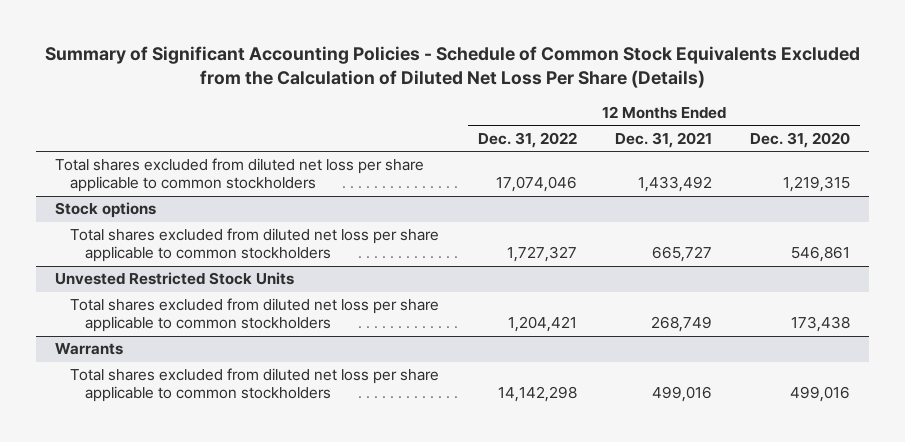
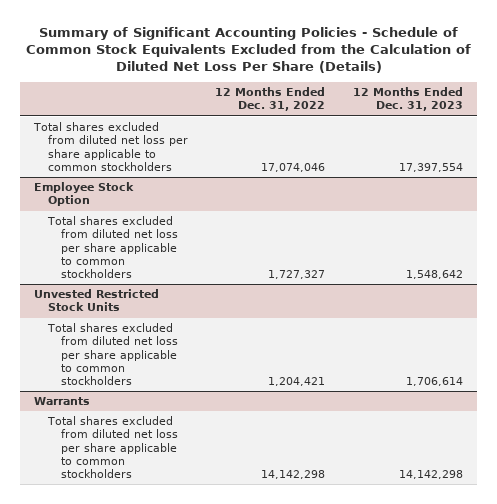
[614,132,712,149] Dec. 31, 2021 -> none
[749,132,850,149] Dec. 31, 2020 -> none
none -> [353,87,464,112] 12 Months Ended Dec. 31, 2023
[55,202,157,219] Stock options -> [33,182,134,207] Employee Stock Option

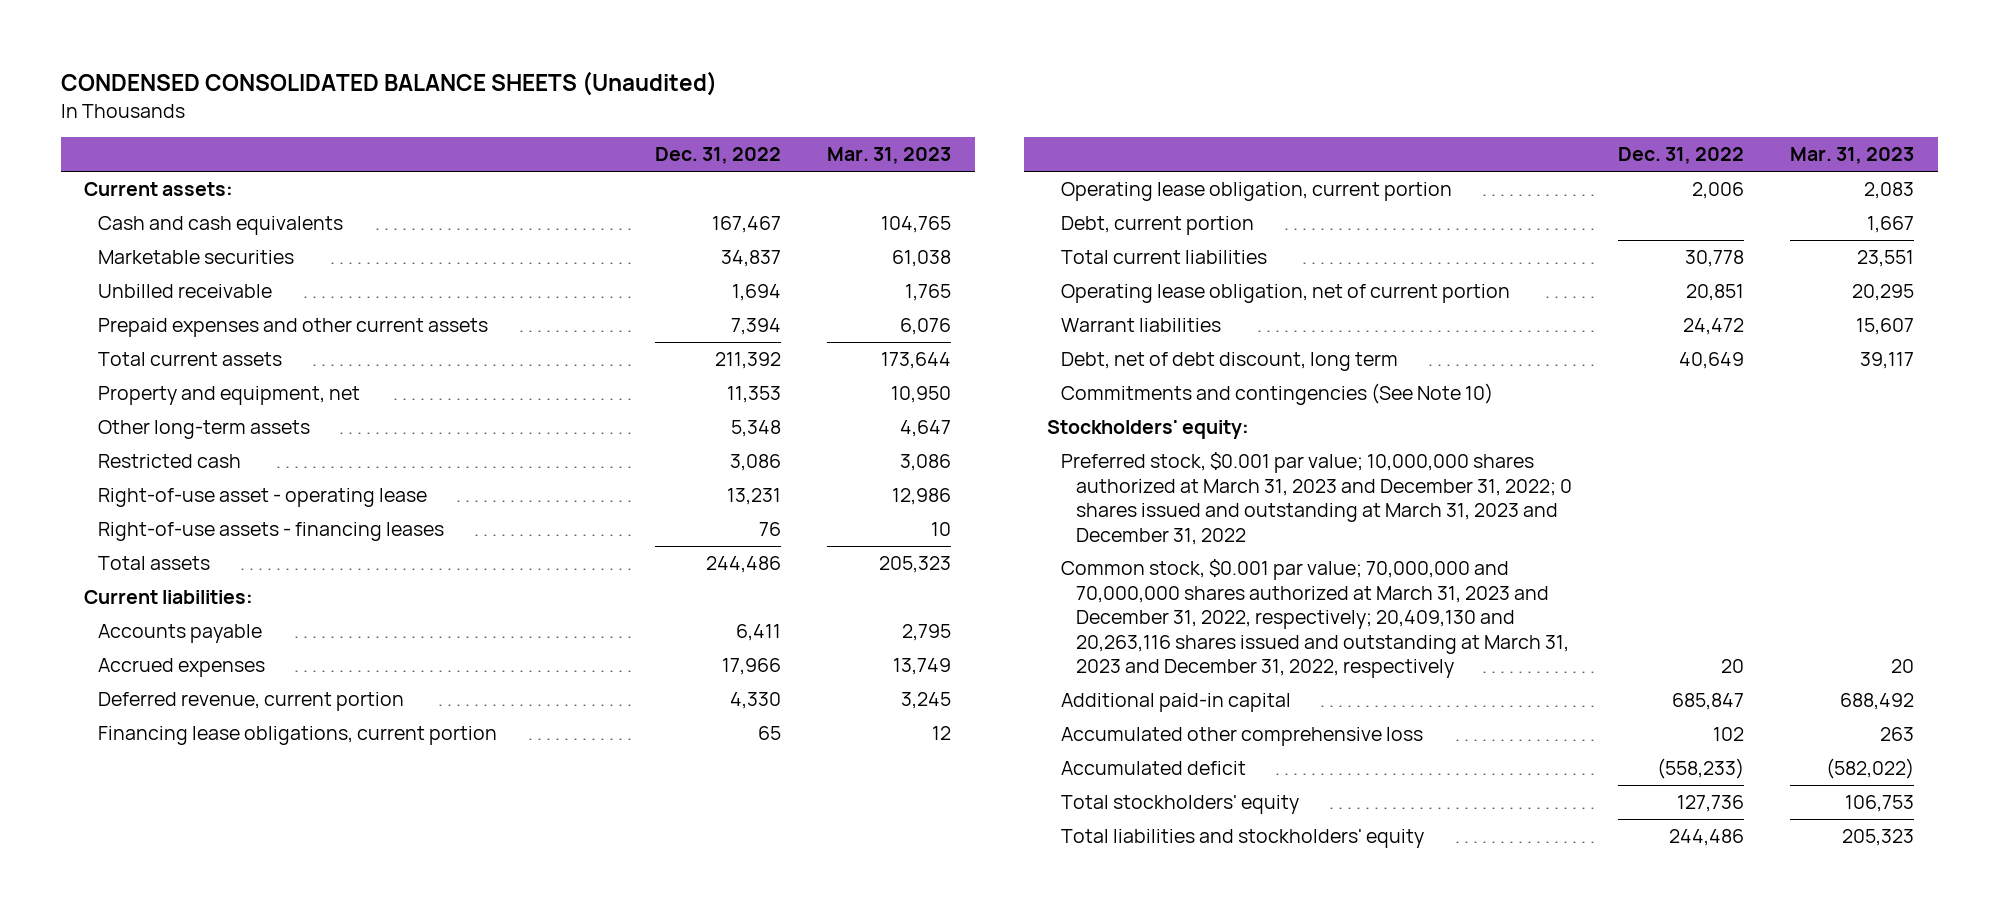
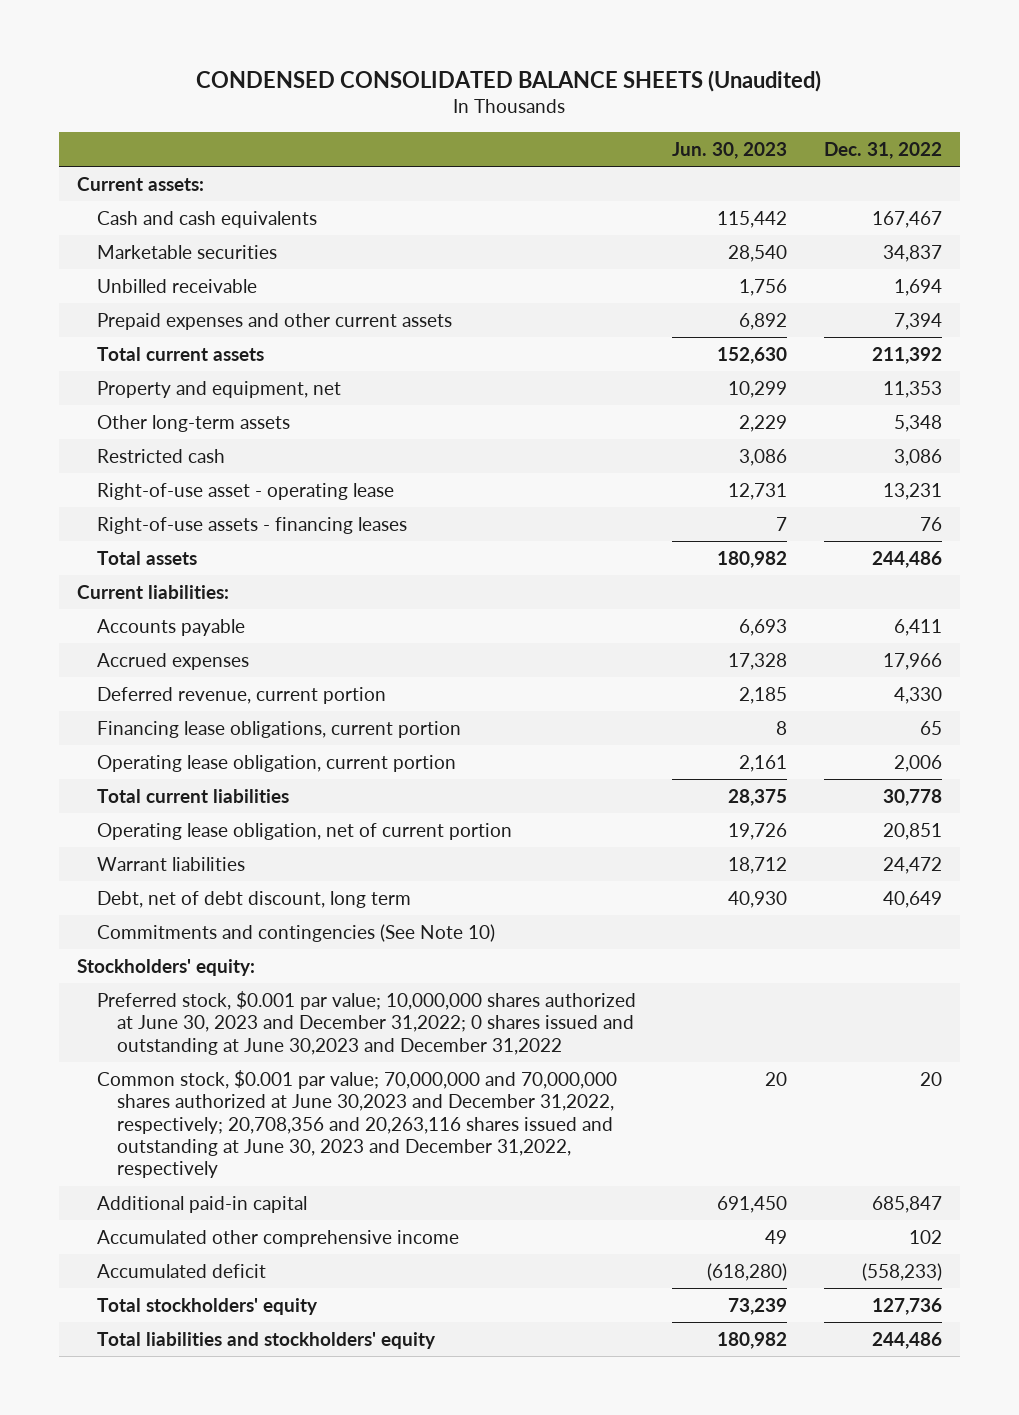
[827,147,952,165] Mar. 31, 2023 -> none
none -> [672,141,788,159] Jun. 30, 2023
[1061,216,1255,236] Debt, current portion -> none
[1061,452,1572,545] Preferred stock, $0.001 par value; 10,000,000 shares authorized at March 31, 2023 and December 31, 2022; 0 shares issued and outstanding at March 31, 2023 and December 31, 2022 -> [97,990,637,1055] Preferred stock, $0.001 par value; 10,000,000 shares authorized at June 30, 2023 and December 31,2022; 0 shares issued and outstanding at June 30,2023 and December 31,2022
[1061,559,1569,679] Common stock, $0.001 par value; 70,000,000 and 70,000,000 shares authorized at March 31, 2023 and December 31, 2022, respectively; 20,409,130 and 20,263,116 shares issued and outstanding at March 31, 2023 and December 31, 2022, respectively -> [97,1069,618,1179] Common stock, $0.001 par value; 70,000,000 and 70,000,000 shares authorized at June 30,2023 and December 31,2022, respectively; 20,708,356 and 20,263,116 shares issued and outstanding at June 30, 2023 and December 31,2022, respectively
[1061,727,1424,747] Accumulated other comprehensive loss -> [97,1229,460,1247] Accumulated other comprehensive income

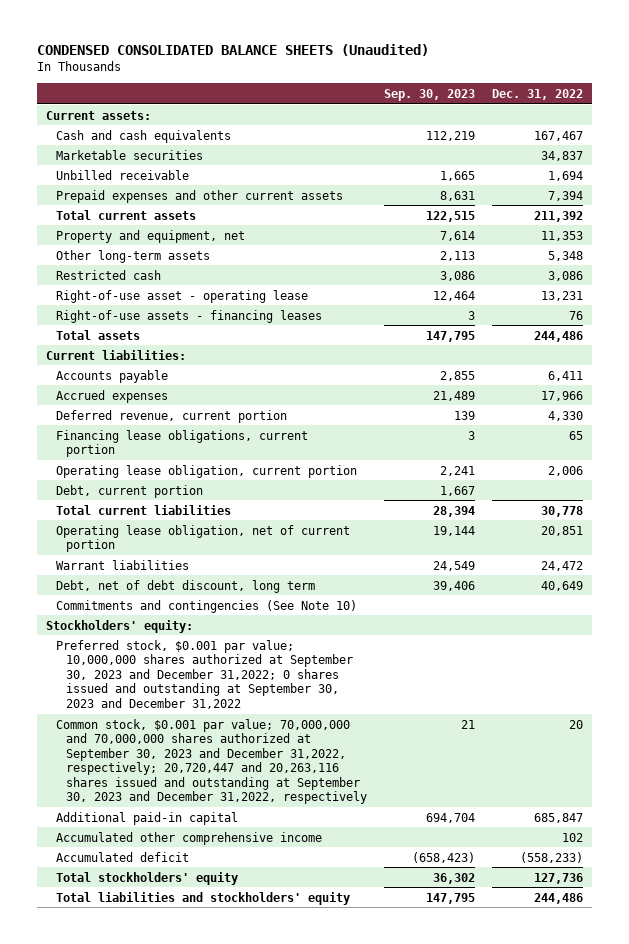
[672,141,788,159] Jun. 30, 2023 -> none
none -> [383,88,475,101] Sep. 30, 2023
none -> [55,484,203,498] Debt, current portion
[97,990,637,1055] Preferred stock, $0.001 par value; 10,000,000 shares authorized at June 30, 2023 and December 31,2022; 0 shares issued and outstanding at June 30,2023 and December 31,2022 -> [55,639,353,709] Preferred stock, $0.001 par value; 10,000,000 shares authorized at September 30, 2023 and December 31,2022; 0 shares issued and outstanding at September 30, 2023 and December 31,2022
[97,1069,618,1179] Common stock, $0.001 par value; 70,000,000 and 70,000,000 shares authorized at June 30,2023 and December 31,2022, respectively; 20,708,356 and 20,263,116 shares issued and outstanding at June 30, 2023 and December 31,2022, respectively -> [55,718,367,805] Common stock, $0.001 par value; 70,000,000 and 70,000,000 shares authorized at September 30, 2023 and December 31,2022, respectively; 20,720,447 and 20,263,116 shares issued and outstanding at September 30, 2023 and December 31,2022, respectively

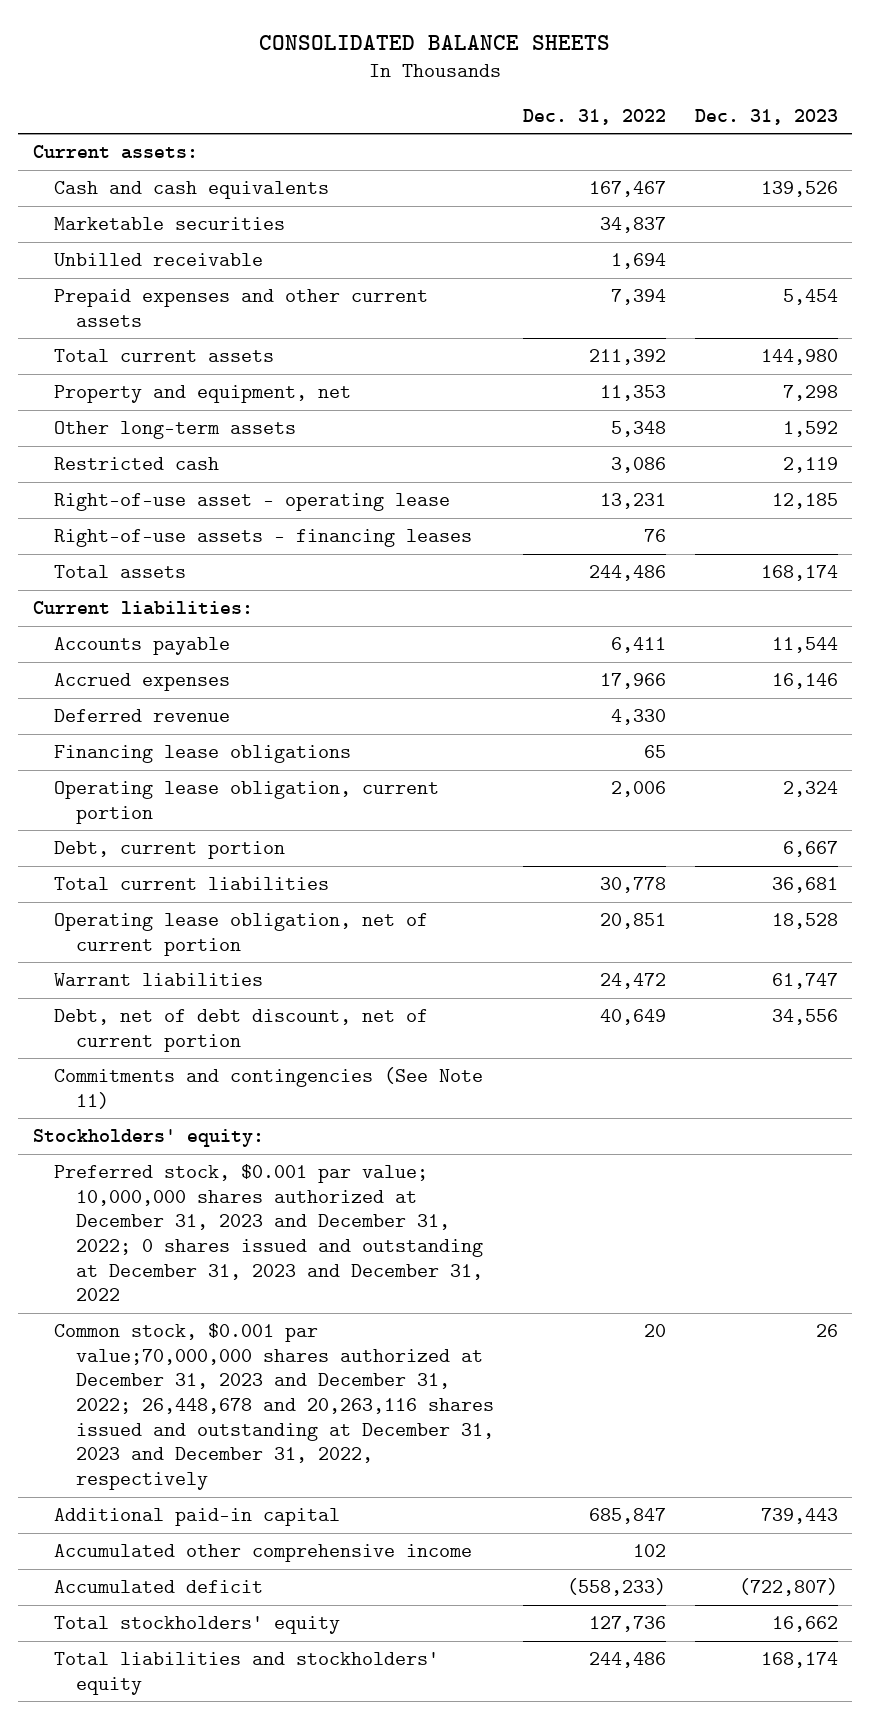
[36,44,429,57] CONDENSED CONSOLIDATED BALANCE SHEETS (Unaudited) -> [259,34,611,50] CONSOLIDATED BALANCE SHEETS
[383,88,475,101] Sep. 30, 2023 -> none
none -> [694,108,838,125] Dec. 31, 2023
[55,409,287,423] Deferred revenue, current portion -> [54,709,231,723] Deferred revenue
[55,429,308,458] Financing lease obligations, current portion -> [54,745,352,764] Financing lease obligations
[55,579,315,593] Debt, net of debt discount, long term -> [54,1009,429,1052] Debt, net of debt discount, net of current portion
[55,599,357,613] Commitments and contingencies (See Note 10) -> [54,1067,484,1109] Commitments and contingencies (See Note 11)
[55,639,353,709] Preferred stock, $0.001 par value; 10,000,000 shares authorized at September 30, 2023 and December 31,2022; 0 shares issued and outstanding at September 30, 2023 and December 31,2022 -> [54,1164,484,1302] Preferred stock, $0.001 par value; 10,000,000 shares authorized at December 31, 2023 and December 31, 2022; 0 shares issued and outstanding at December 31, 2023 and December 31, 2022
[55,718,367,805] Common stock, $0.001 par value; 70,000,000 and 70,000,000 shares authorized at September 30, 2023 and December 31,2022, respectively; 20,720,447 and 20,263,116 shares issued and outstanding at September 30, 2023 and December 31,2022, respectively -> [54,1323,495,1490] Common stock, $0.001 par value;70,000,000 shares authorized at December 31, 2023 and December 31, 2022; 26,448,678 and 20,263,116 shares issued and outstanding at December 31, 2023 and December 31, 2022, respectively

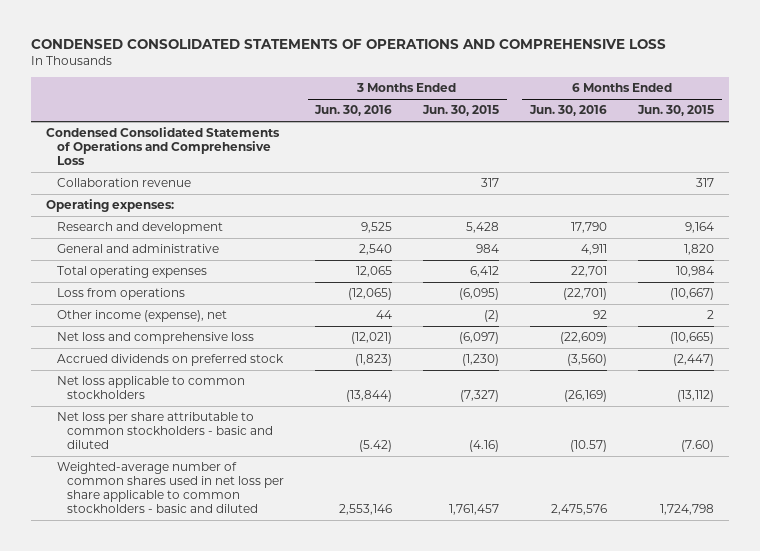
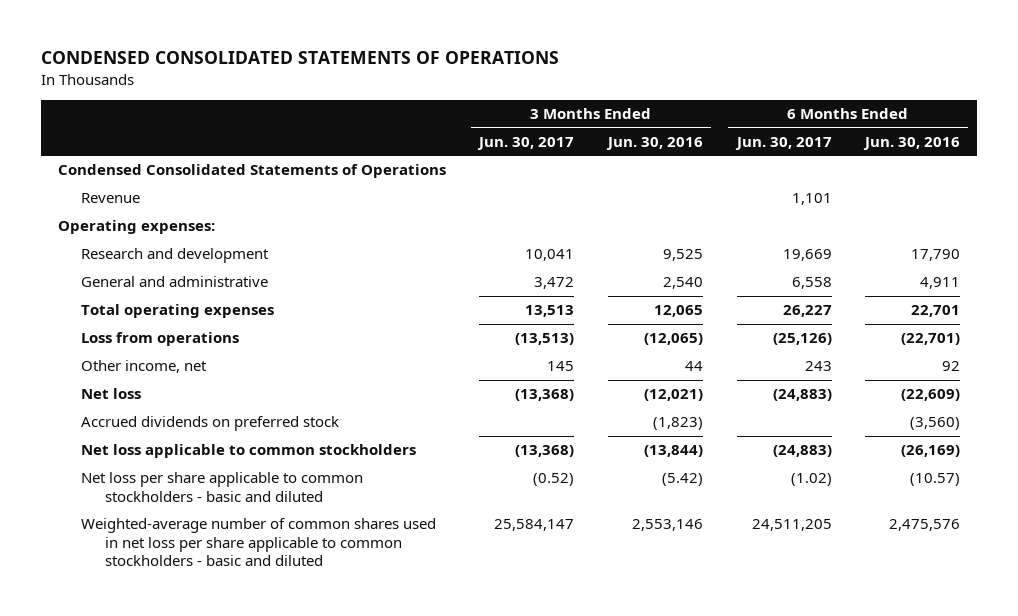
[30,39,666,50] CONDENSED CONSOLIDATED STATEMENTS OF OPERATIONS AND COMPREHENSIVE LOSS -> [40,51,559,65] CONDENSED CONSOLIDATED STATEMENTS OF OPERATIONS
[422,105,500,117] Jun. 30, 2015 -> none
[637,105,715,117] Jun. 30, 2015 -> none
none -> [477,136,575,150] Jun. 30, 2017
none -> [734,136,832,150] Jun. 30, 2017
[46,127,281,166] Condensed Consolidated Statements of Operations and Comprehensive Loss -> [57,164,446,179] Condensed Consolidated Statements of Operations
[56,178,191,188] Collaboration revenue -> [81,193,141,204] Revenue
[56,310,227,323] Other income (expense), net -> [81,360,208,374] Other income, net
[56,332,254,345] Net loss and comprehensive loss -> [81,388,142,400] Net loss
[56,412,274,450] Net loss per share attributable to common stockholders - basic and diluted -> [81,472,364,502] Net loss per share applicable to common stockholders - basic and diluted

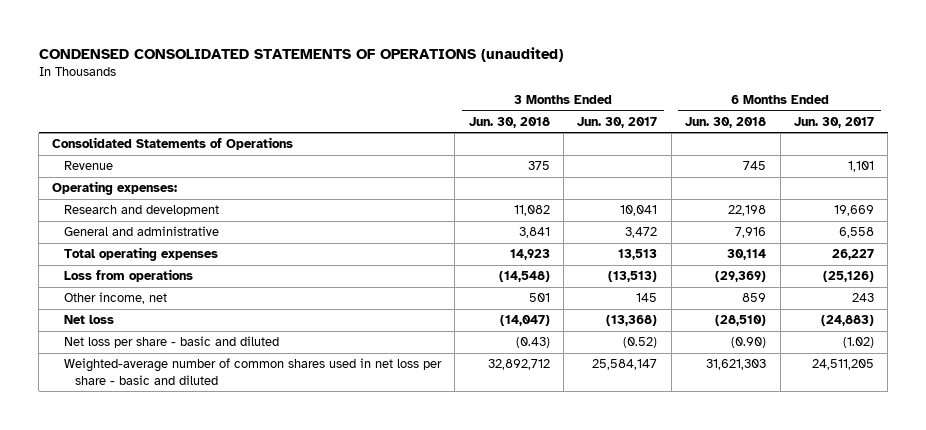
[40,51,559,65] CONDENSED CONSOLIDATED STATEMENTS OF OPERATIONS -> [38,46,563,62] CONDENSED CONSOLIDATED STATEMENTS OF OPERATIONS (unaudited)
[605,136,703,150] Jun. 30, 2016 -> none
[863,136,961,150] Jun. 30, 2016 -> none
none -> [468,116,550,128] Jun. 30, 2018
none -> [685,116,767,128] Jun. 30, 2018
[57,164,446,179] Condensed Consolidated Statements of Operations -> [52,137,294,151] Consolidated Statements of Operations
[81,416,340,432] Accrued dividends on preferred stock -> none
[81,444,417,459] Net loss applicable to common stockholders -> none
[81,472,364,502] Net loss per share applicable to common stockholders - basic and diluted -> [63,336,279,349] Net loss per share - basic and diluted
[81,518,437,567] Weighted-average number of common shares used in net loss per share applicable to common stockholders - basic and diluted -> [63,358,442,385] Weighted-average number of common shares used in net loss per share - basic and diluted

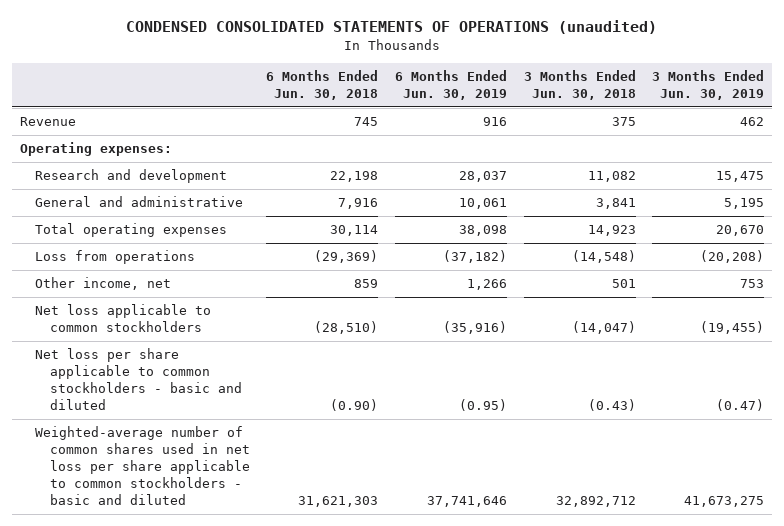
[577,116,658,128] Jun. 30, 2017 -> none
[793,116,874,128] Jun. 30, 2017 -> none
none -> [394,70,507,101] 6 Months Ended Jun. 30, 2019
none -> [652,70,765,101] 3 Months Ended Jun. 30, 2019
[52,137,294,151] Consolidated Statements of Operations -> none
[63,315,114,325] Net loss -> [34,304,211,333] Net loss applicable to common stockholders
[63,336,279,349] Net loss per share - basic and diluted -> [34,348,242,410] Net loss per share applicable to common stockholders - basic and diluted
[63,358,442,385] Weighted-average number of common shares used in net loss per share - basic and diluted -> [34,426,250,505] Weighted-average number of common shares used in net loss per share applicable to common stockholders - basic and diluted

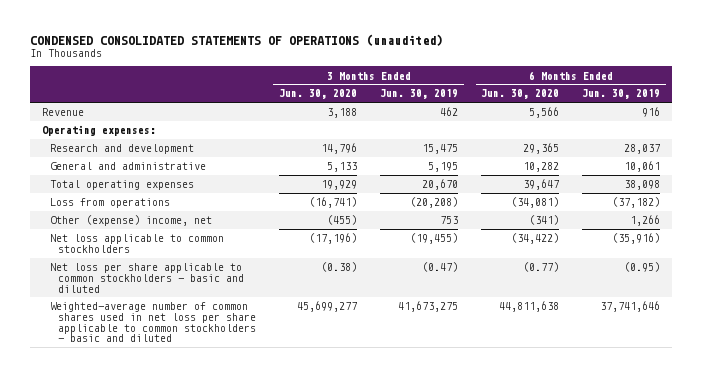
[266,70,379,101] 6 Months Ended Jun. 30, 2018 -> none
[523,70,636,101] 3 Months Ended Jun. 30, 2018 -> none
none -> [279,89,358,100] Jun. 30, 2020
none -> [481,89,560,100] Jun. 30, 2020
[34,277,171,291] Other income, net -> [50,215,213,227] Other (expense) income, net

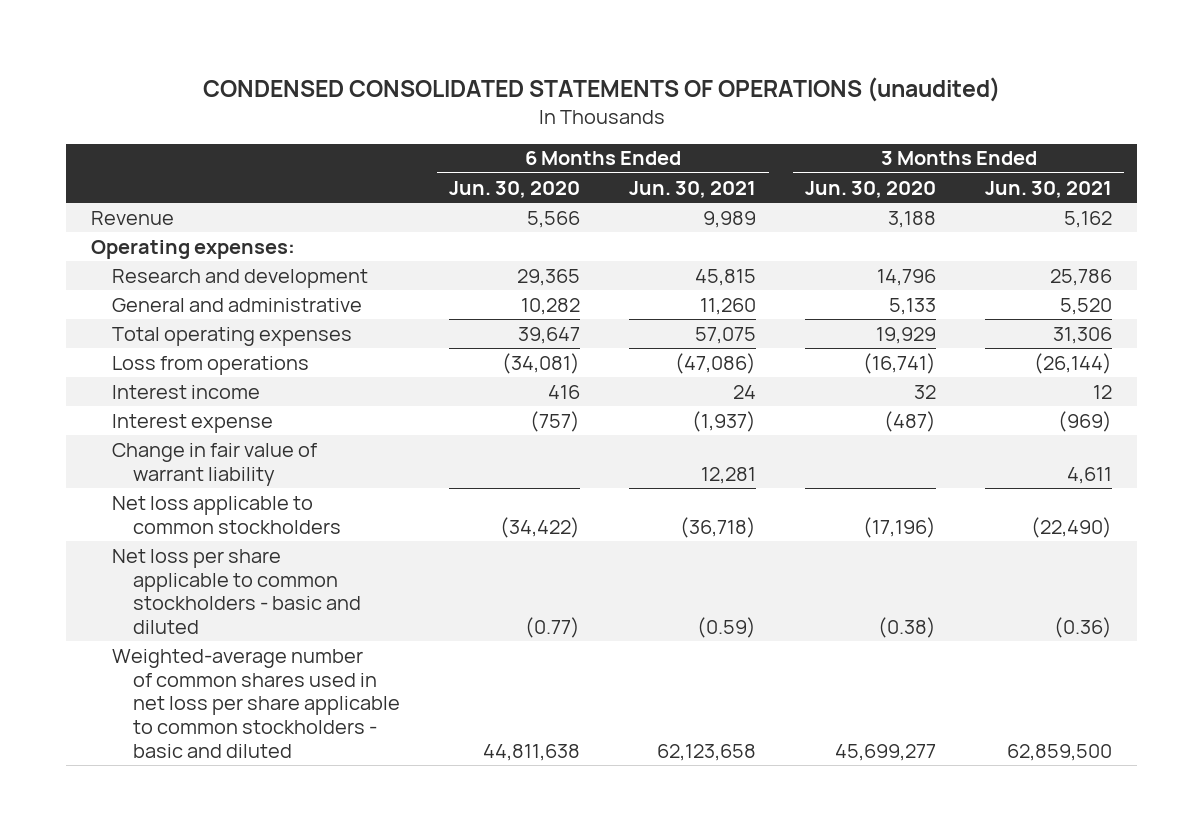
[380,89,459,100] Jun. 30, 2019 -> none
[582,89,661,100] Jun. 30, 2019 -> none
none -> [629,180,757,198] Jun. 30, 2021
none -> [985,180,1113,198] Jun. 30, 2021
[50,215,213,227] Other (expense) income, net -> none
none -> [112,384,261,399] Interest income
none -> [112,413,274,433] Interest expense
none -> [112,442,318,486] Change in fair value of warrant liability

